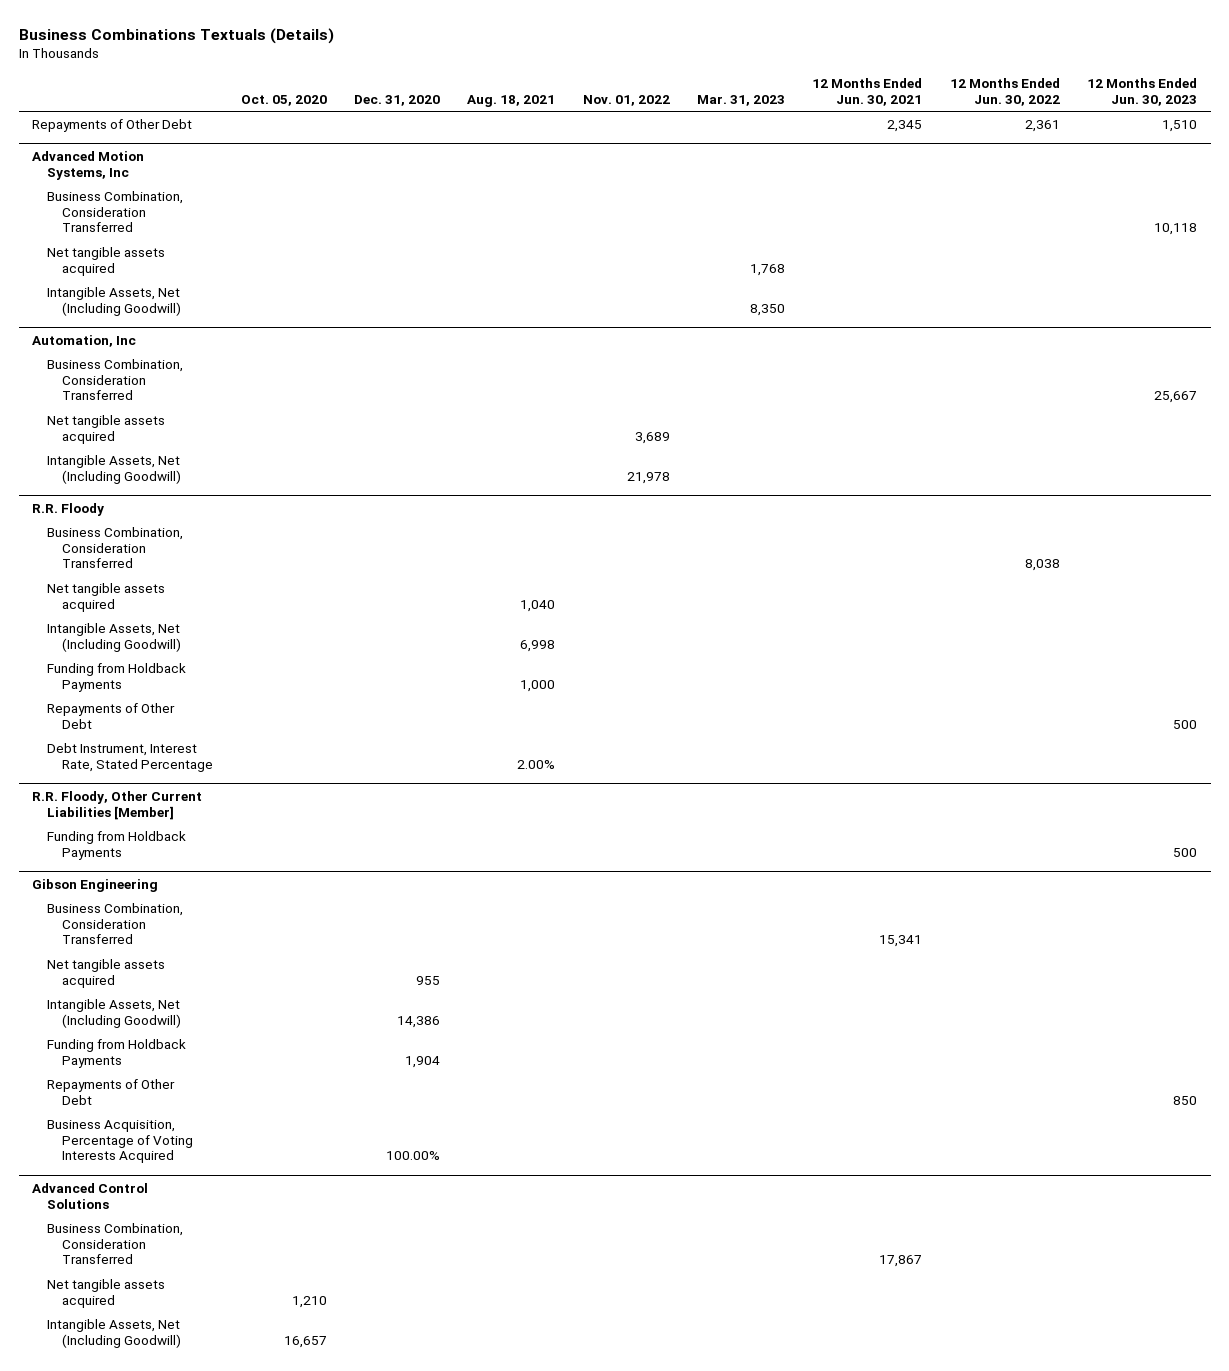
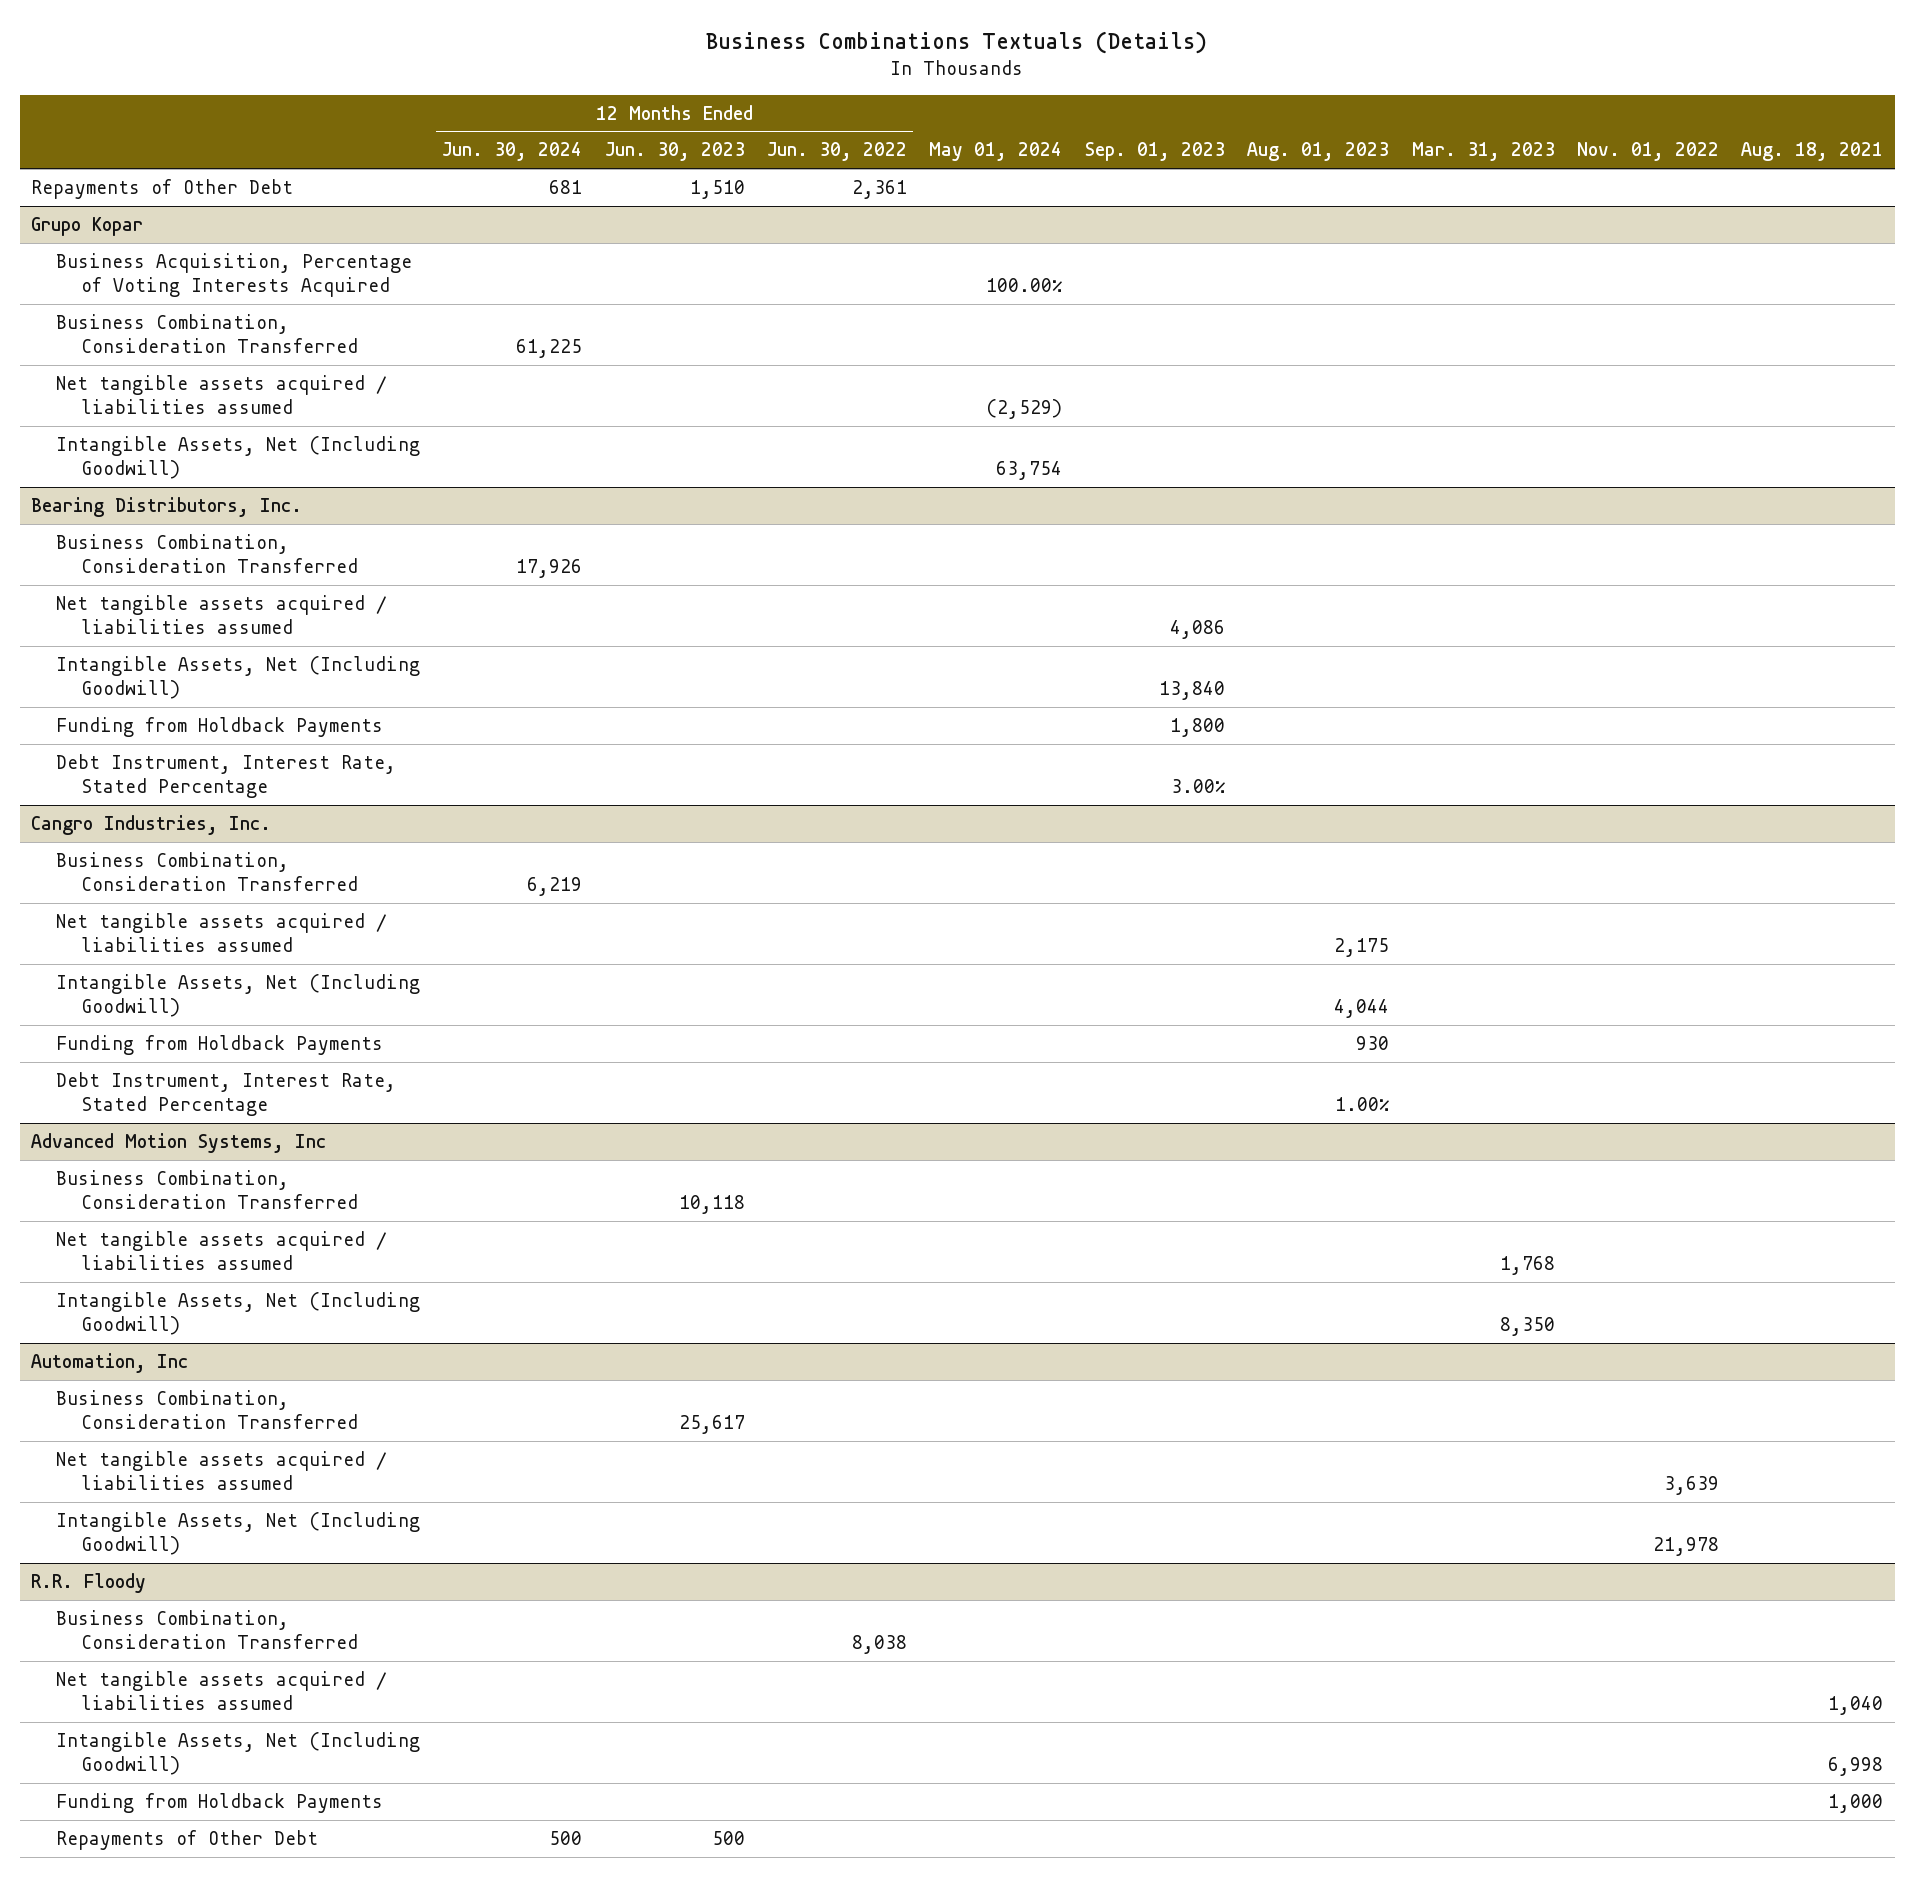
[240,95,327,107] Oct. 05, 2020 -> none
[354,95,441,107] Dec. 31, 2020 -> none
[812,78,923,107] 12 Months Ended Jun. 30, 2021 -> none
none -> [442,142,583,162] Jun. 30, 2024
none -> [929,142,1063,162] May 01, 2024
none -> [1084,142,1225,162] Sep. 01, 2023
none -> [1247,142,1390,162] Aug. 01, 2023
none -> [30,217,143,237] Grupo Kopar
none -> [55,253,412,298] Business Acquisition, Percentage of Voting Interests Acquired
none -> [55,314,358,354] Business Combination, Consideration Transferred
none -> [55,375,387,415] Net tangible assets acquired / liabilities assumed
none -> [55,436,420,480] Intangible Assets, Net (Including Goodwill)
none -> [30,497,302,518] Bearing Distributors, Inc.
none -> [55,534,358,574] Business Combination, Consideration Transferred
none -> [55,595,387,635] Net tangible assets acquired / liabilities assumed
none -> [55,656,420,700] Intangible Assets, Net (Including Goodwill)
none -> [55,717,383,738] Funding from Holdback Payments
none -> [55,754,396,799] Debt Instrument, Interest Rate, Stated Percentage
none -> [30,815,271,836] Cangro Industries, Inc.
none -> [55,852,358,892] Business Combination, Consideration Transferred
none -> [55,913,387,953] Net tangible assets acquired / liabilities assumed
none -> [55,974,420,1018] Intangible Assets, Net (Including Goodwill)
none -> [55,1035,383,1056] Funding from Holdback Payments
none -> [55,1072,396,1117] Debt Instrument, Interest Rate, Stated Percentage
[47,246,166,276] Net tangible assets acquired -> [55,1231,387,1271] Net tangible assets acquired / liabilities assumed
[1153,391,1197,404] 25,667 -> [678,1415,745,1435] 25,617
[47,414,166,444] Net tangible assets acquired -> [55,1451,387,1491] Net tangible assets acquired / liabilities assumed
[634,431,670,444] 3,689 -> [1664,1476,1720,1496] 3,639
[47,582,166,612] Net tangible assets acquired -> [55,1671,387,1711] Net tangible assets acquired / liabilities assumed
[47,742,214,772] Debt Instrument, Interest Rate, Stated Percentage -> none
[32,790,203,820] R.R. Floody, Other Current Liabilities [Member] -> none
[47,830,187,860] Funding from Holdback Payments -> none
[32,878,159,892] Gibson Engineering -> none
[47,902,184,945] Business Combination, Consideration Transferred -> none
[47,958,166,988] Net tangible assets acquired -> none
[47,998,182,1028] Intangible Assets, Net (Including Goodwill) -> none
[47,1038,187,1068] Funding from Holdback Payments -> none
[47,1078,176,1105] Repayments of Other Debt -> none
[47,1119,194,1164] Business Acquisition, Percentage of Voting Interests Acquired -> none
[32,1182,149,1209] Advanced Control Solutions -> none
[47,1222,184,1265] Business Combination, Consideration Transferred -> none
[47,1278,166,1308] Net tangible assets acquired -> none
[47,1318,182,1348] Intangible Assets, Net (Including Goodwill) -> none

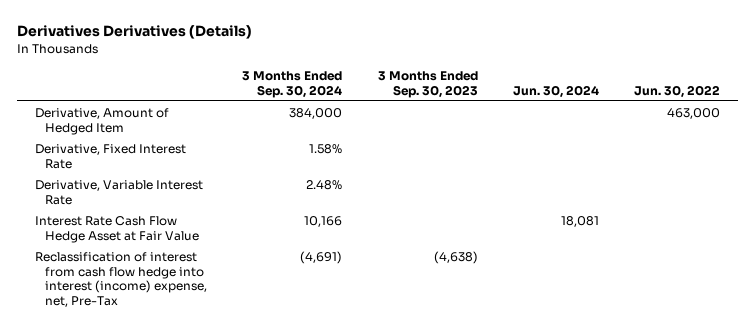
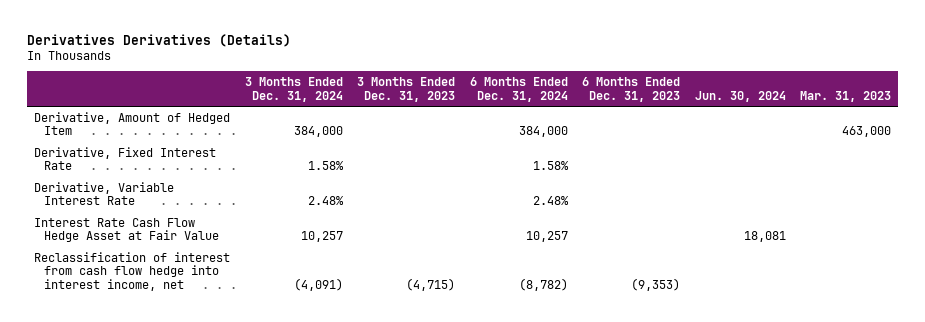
[242,71,343,98] 3 Months Ended Sep. 30, 2024 -> none
[377,71,478,98] 3 Months Ended Sep. 30, 2023 -> none
[634,84,721,98] Jun. 30, 2022 -> none
none -> [244,76,343,102] 3 Months Ended Dec. 31, 2024
none -> [357,76,456,102] 3 Months Ended Dec. 31, 2023
none -> [469,76,568,102] 6 Months Ended Dec. 31, 2024
none -> [582,76,681,102] 6 Months Ended Dec. 31, 2023
none -> [800,90,892,102] Mar. 31, 2023
[35,252,208,307] Reclassification of interest from cash flow hedge into interest (income) expense, net, Pre-Tax -> [34,251,231,292] Reclassification of interest from cash flow hedge into interest income, net

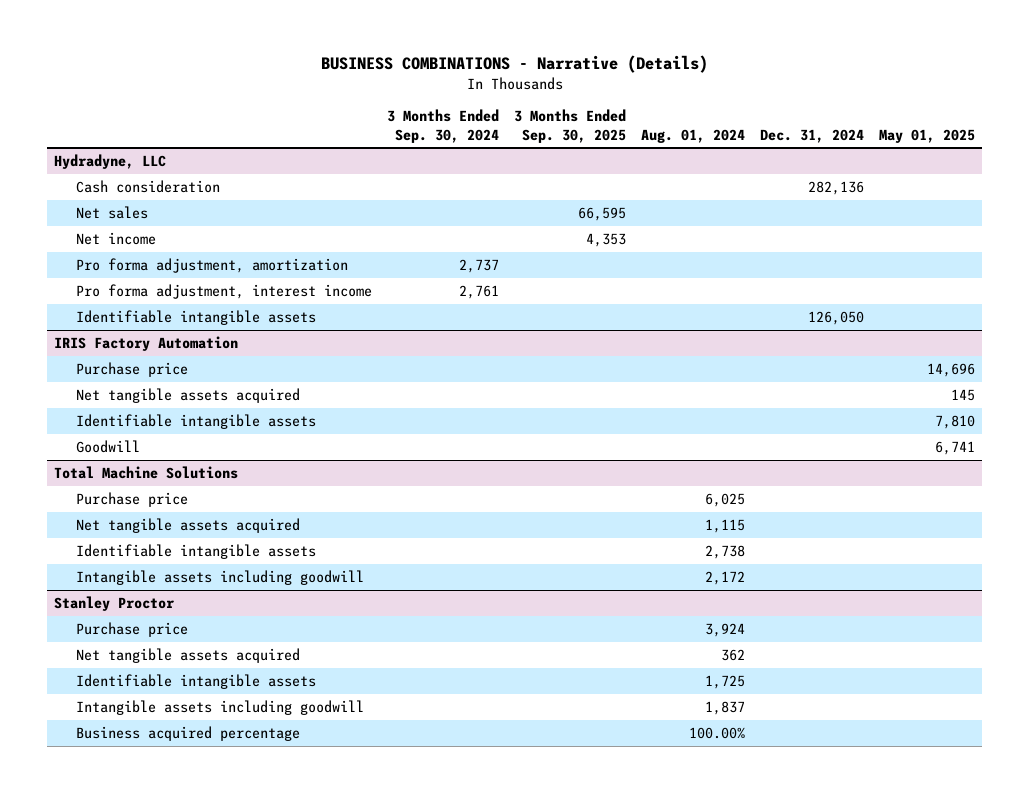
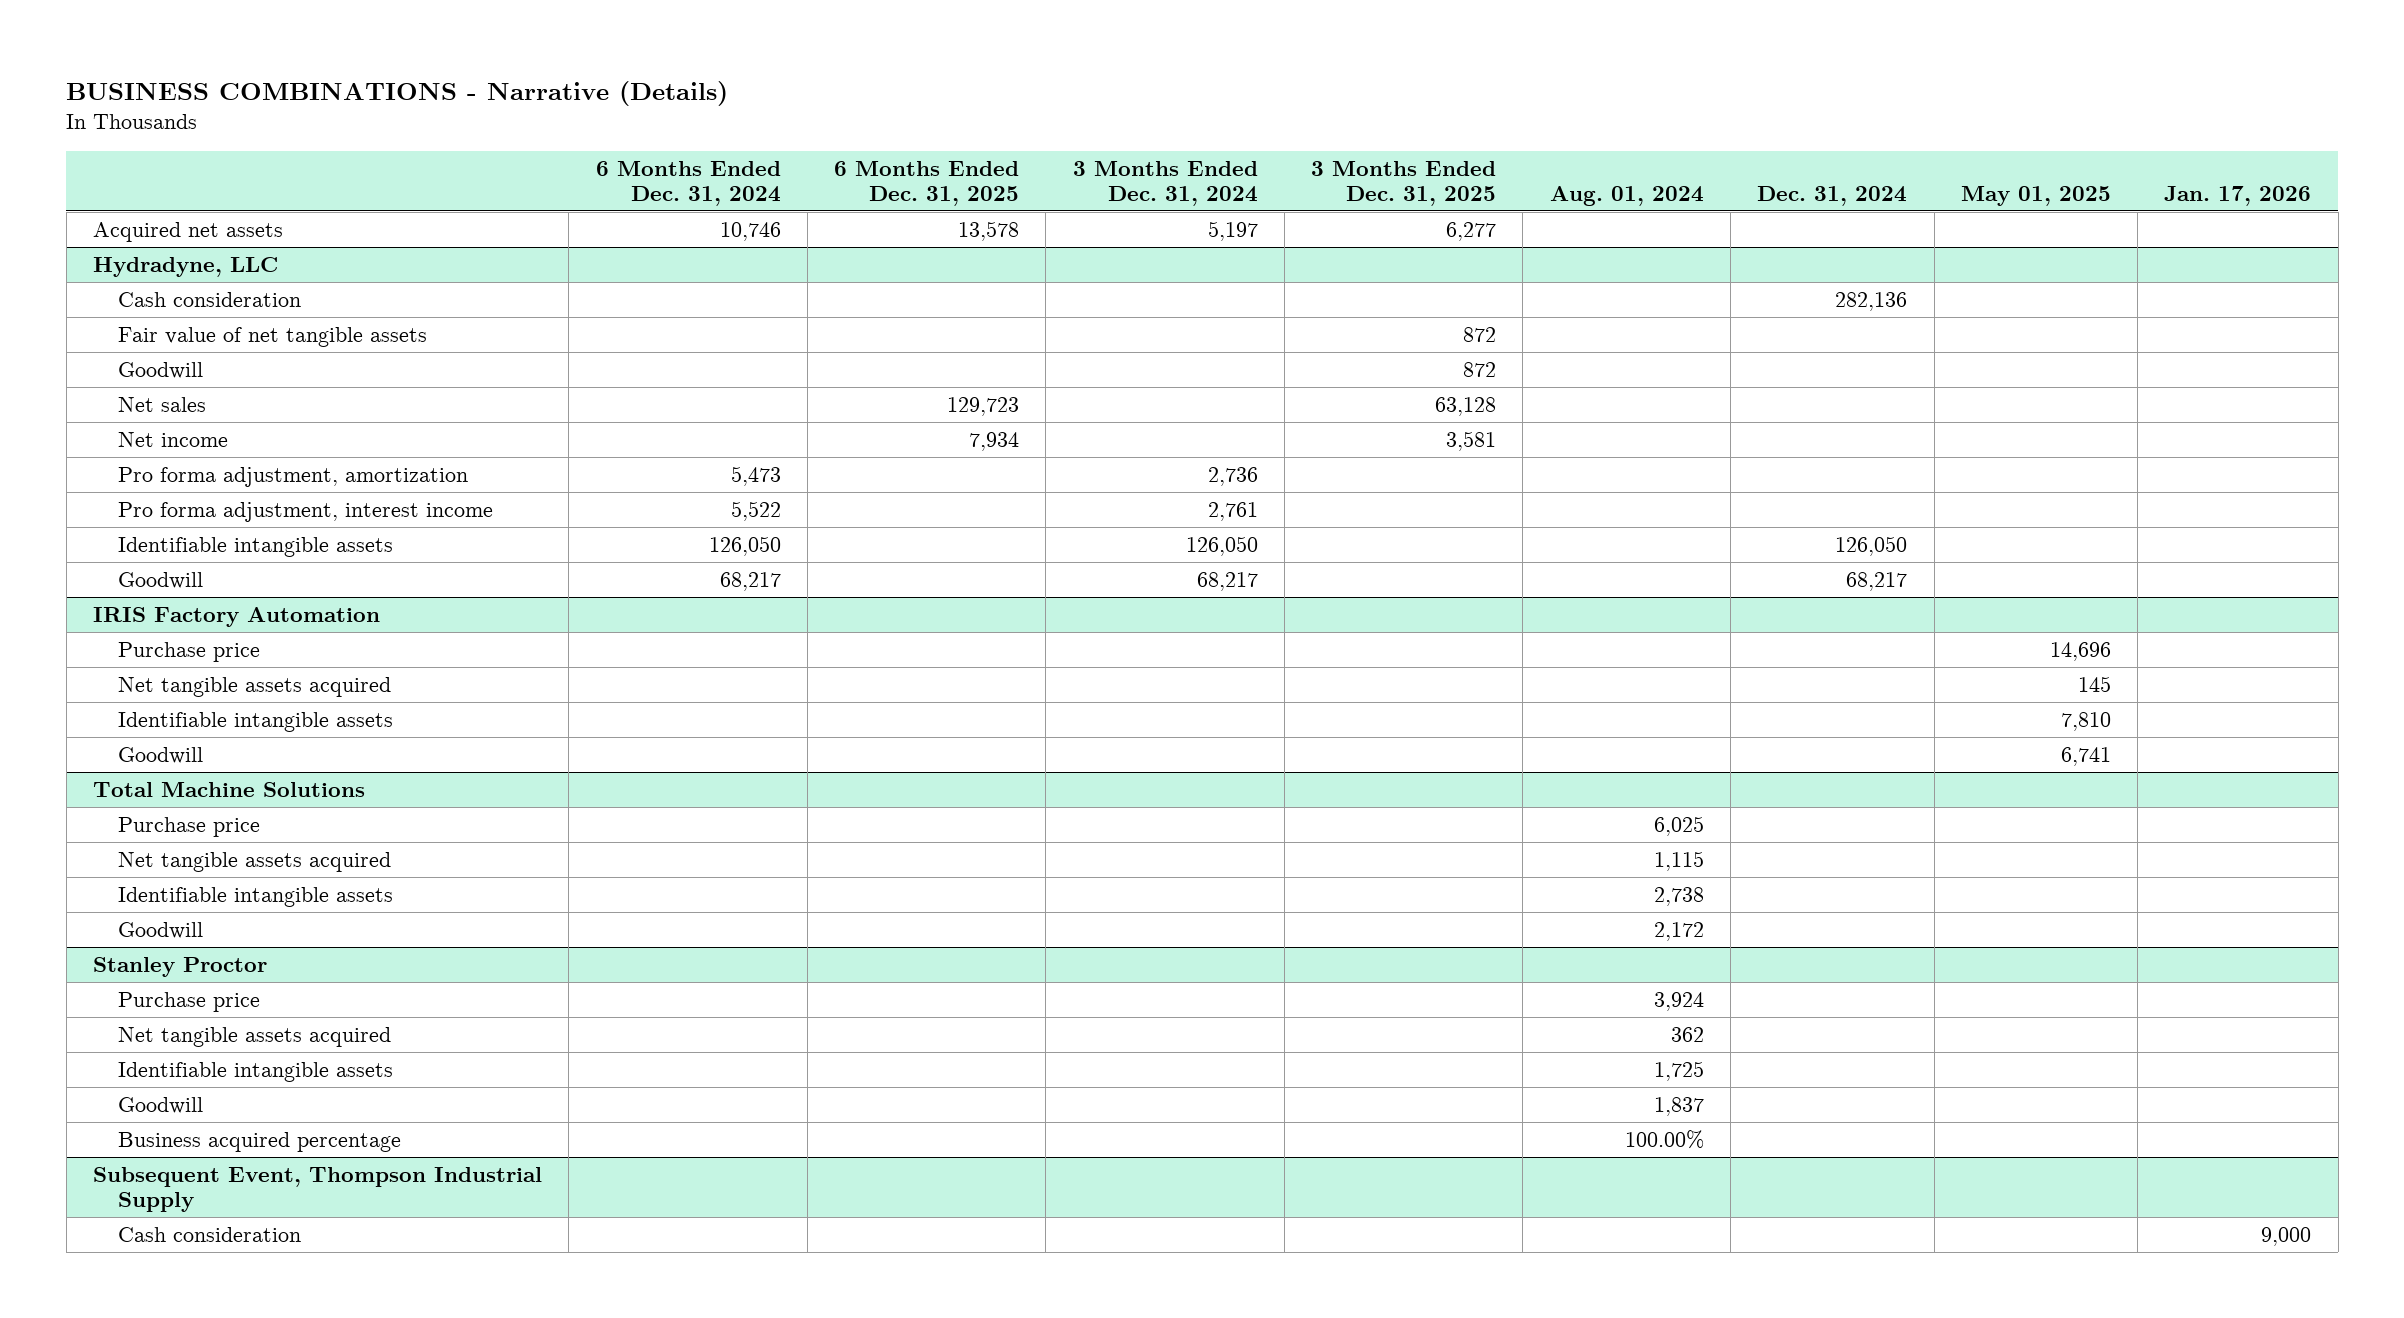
[387,109,500,143] 3 Months Ended Sep. 30, 2024 -> none
[514,109,627,143] 3 Months Ended Sep. 30, 2025 -> none
none -> [595,160,781,206] 6 Months Ended Dec. 31, 2024
none -> [834,160,1020,206] 6 Months Ended Dec. 31, 2025
none -> [1072,160,1258,206] 3 Months Ended Dec. 31, 2024
none -> [1311,160,1497,206] 3 Months Ended Dec. 31, 2025
none -> [2164,185,2312,206] Jan. 17, 2026
none -> [93,221,284,242] Acquired net assets
none -> [117,326,427,347] Fair value of net tangible assets
none -> [117,361,203,379] Goodwill
none -> [117,571,203,589] Goodwill
[76,569,365,585] Intangible assets including goodwill -> [117,921,203,939] Goodwill
[76,699,365,715] Intangible assets including goodwill -> [117,1096,203,1114] Goodwill
none -> [93,1166,543,1212] Subsequent Event, Thompson Industrial Supply
none -> [117,1226,301,1242] Cash consideration

